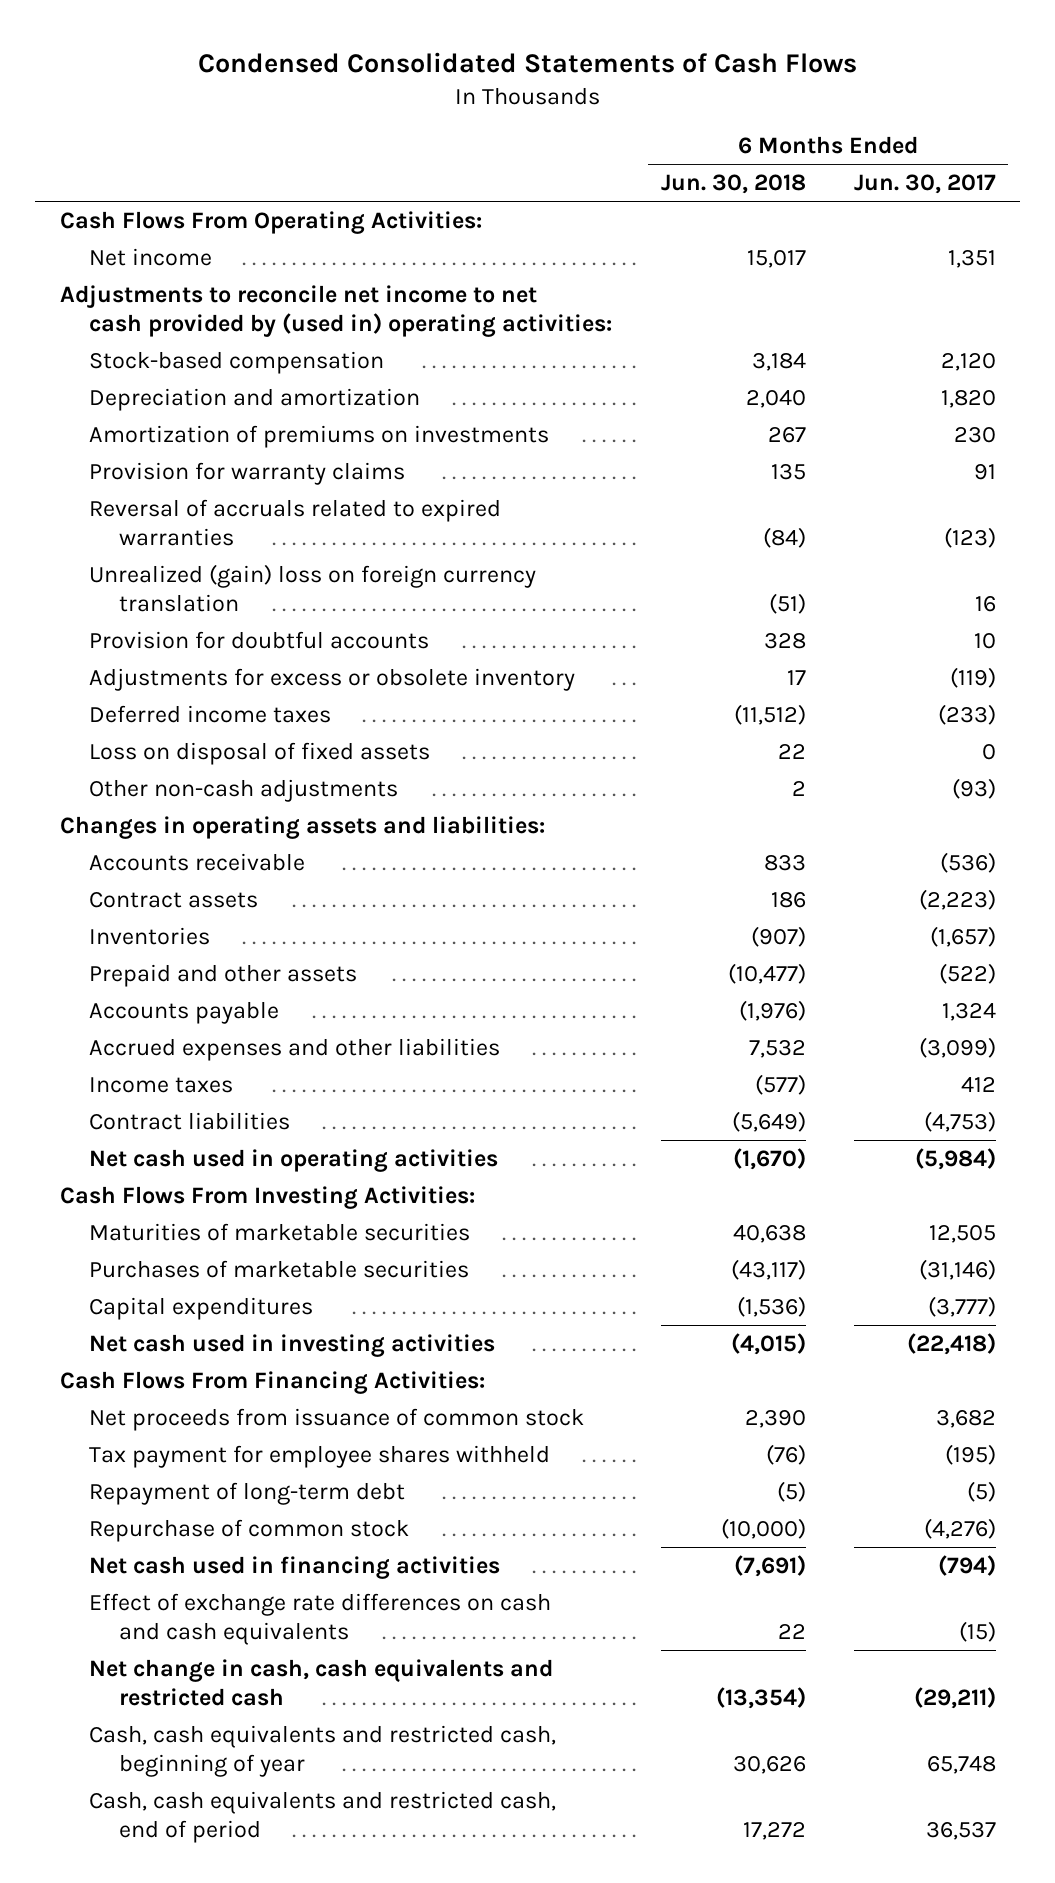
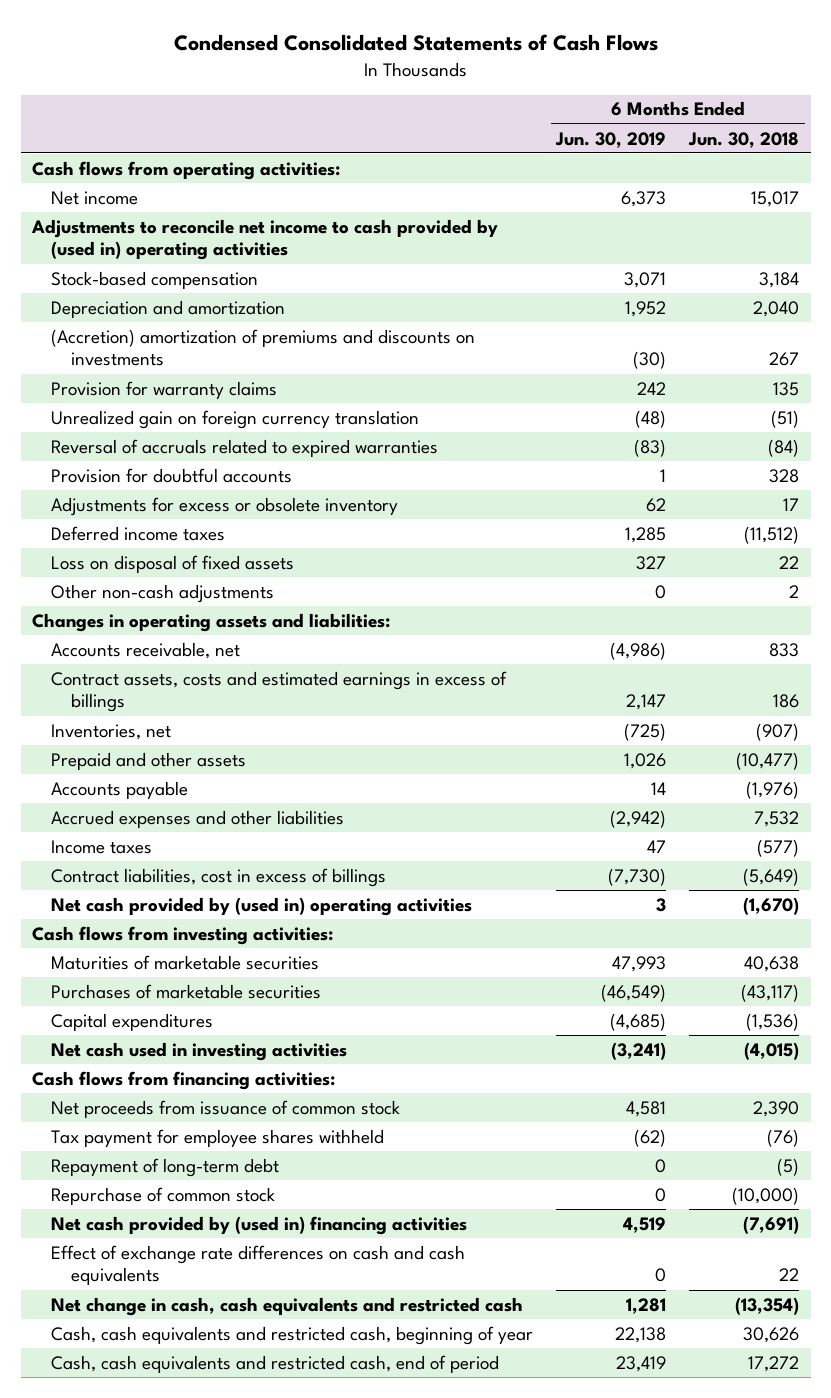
[853,174,996,195] Jun. 30, 2017 -> none
none -> [555,131,667,148] Jun. 30, 2019
[59,210,482,234] Cash Flows From Operating Activities: -> [31,160,340,180] Cash flows from operating activities:
[59,284,613,338] Adjustments to reconcile net income to net cash provided by (used in) operating activities: -> [30,218,498,261] Adjustments to reconcile net income to cash provided by (used in) operating activities
[89,424,550,448] Amortization of premiums on investments -> [51,328,476,367] (Accretion) amortization of premiums and discounts on investments
none -> [51,409,420,429] Unrealized gain on foreign currency translation
[89,563,537,613] Unrealized (gain) loss on foreign currency translation -> none
[89,852,306,871] Accounts receivable -> [51,641,241,659] Accounts receivable, net
[89,891,259,908] Contract assets -> [51,670,508,713] Contract assets, costs and estimated earnings in excess of billings
[89,926,211,945] Inventories -> [51,723,172,740] Inventories, net
[89,1111,291,1130] Contract liabilities -> [51,867,387,887] Contract liabilities, cost in excess of billings
[89,1148,499,1172] Net cash used in operating activities -> [51,896,473,916] Net cash provided by (used in) operating activities
[59,1185,475,1209] Cash Flows From Investing Activities: -> [31,925,333,945] Cash flows from investing activities:
[59,1370,485,1394] Cash Flows From Financing Activities: -> [31,1070,335,1090] Cash flows from financing activities:
[89,1555,501,1579] Net cash used in financing activities -> [51,1215,468,1235] Net cash provided by (used in) financing activities

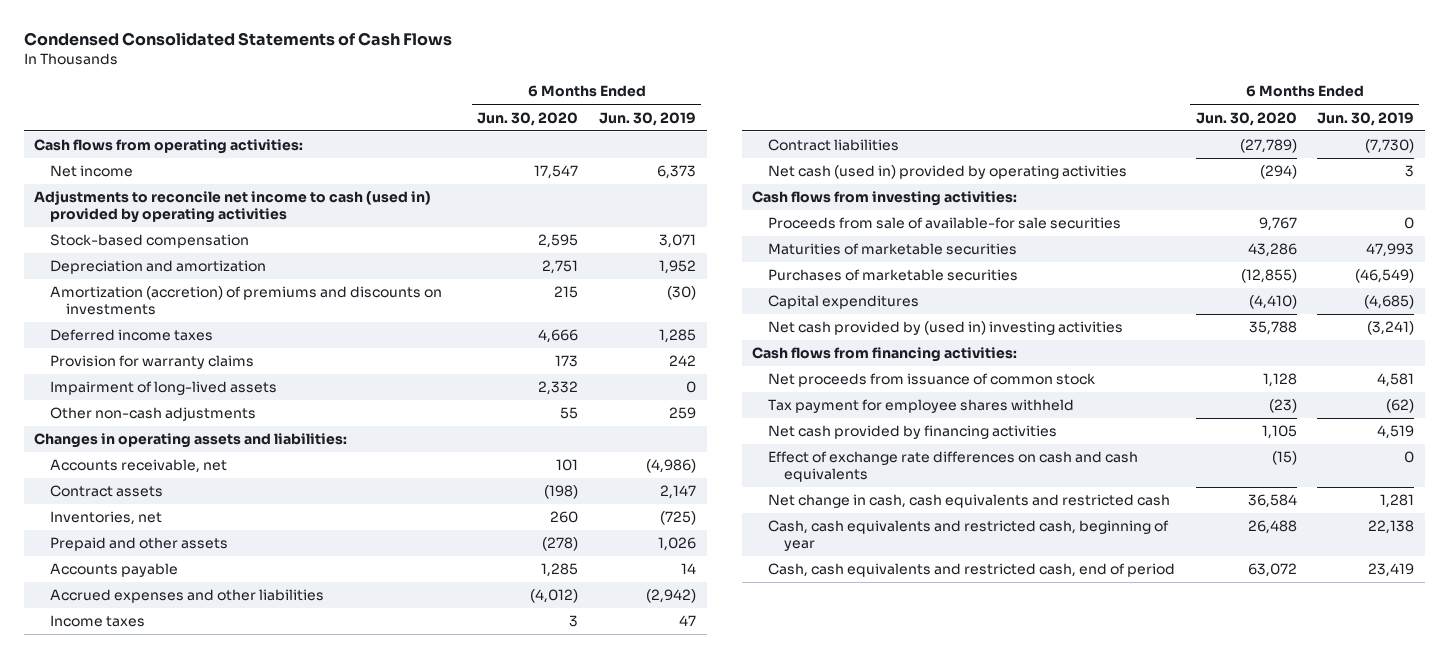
[688,131,800,148] Jun. 30, 2018 -> none
none -> [477,111,579,126] Jun. 30, 2020
[30,218,498,261] Adjustments to reconcile net income to cash provided by (used in) operating activities -> [33,191,431,224] Adjustments to reconcile net income to cash (used in) provided by operating activities
[51,409,420,429] Unrealized gain on foreign currency translation -> none
[51,438,439,457] Reversal of accruals related to expired warranties -> none
[51,467,293,483] Provision for doubtful accounts -> none
[51,496,399,516] Adjustments for excess or obsolete inventory -> none
[51,328,476,367] (Accretion) amortization of premiums and discounts on investments -> [49,286,442,316] Amortization (accretion) of premiums and discounts on investments
[51,554,295,573] Loss on disposal of fixed assets -> none
[51,380,278,399] Provision for warranty claims -> [49,355,254,370] Provision for warranty claims
none -> [49,381,277,396] Impairment of long-lived assets
[655,584,667,599] 0 -> [669,407,697,420] 259
[51,670,508,713] Contract assets, costs and estimated earnings in excess of billings -> [49,485,163,498] Contract assets
[51,867,387,887] Contract liabilities, cost in excess of billings -> [767,139,899,152] Contract liabilities
[51,896,473,916] Net cash provided by (used in) operating activities -> [767,165,1127,180] Net cash (used in) provided by operating activities
none -> [767,217,1121,230] Proceeds from sale of available-for sale securities
[51,1041,348,1061] Net cash used in investing activities -> [767,321,1123,336] Net cash provided by (used in) investing activities
[51,1157,280,1177] Repayment of long-term debt -> none
[51,1186,276,1205] Repurchase of common stock -> none
[51,1215,468,1235] Net cash provided by (used in) financing activities -> [767,425,1057,440] Net cash provided by financing activities

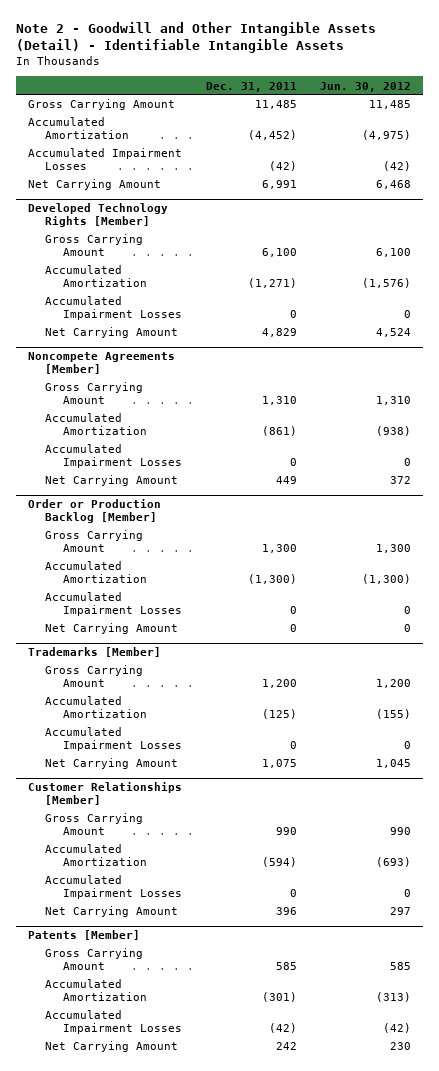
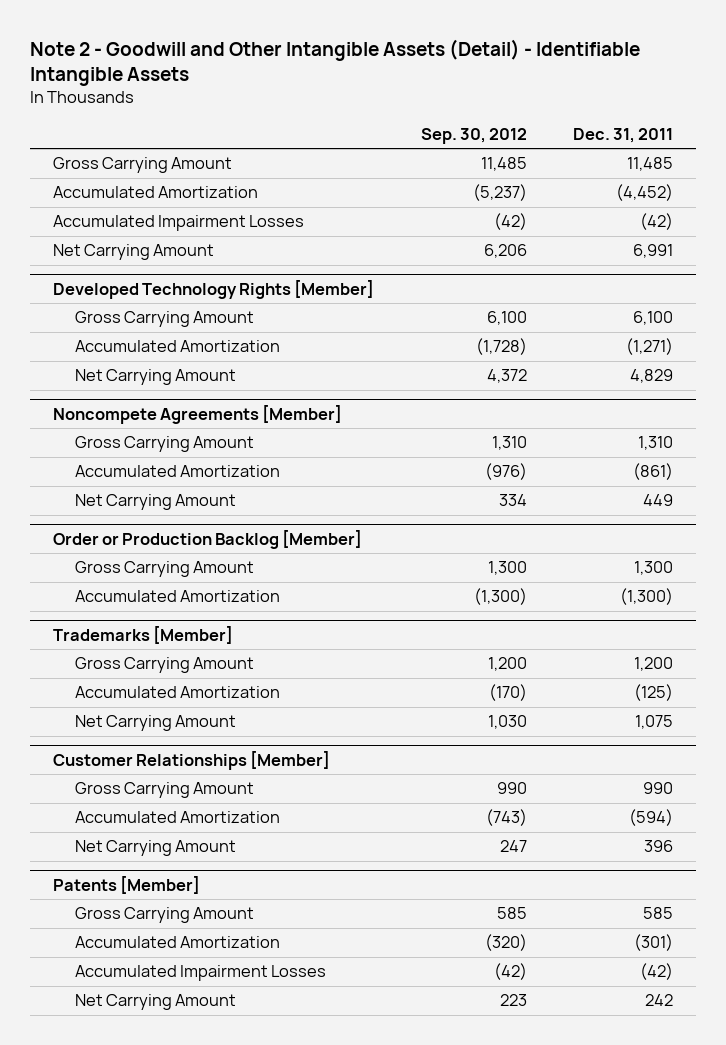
[320,81,412,92] Jun. 30, 2012 -> none
none -> [420,127,527,144] Sep. 30, 2012
[45,296,182,320] Accumulated Impairment Losses -> none
[45,444,182,468] Accumulated Impairment Losses -> none
[45,592,182,616] Accumulated Impairment Losses -> none
[45,623,179,635] Net Carrying Amount -> none
[45,727,182,751] Accumulated Impairment Losses -> none
[45,875,182,899] Accumulated Impairment Losses -> none

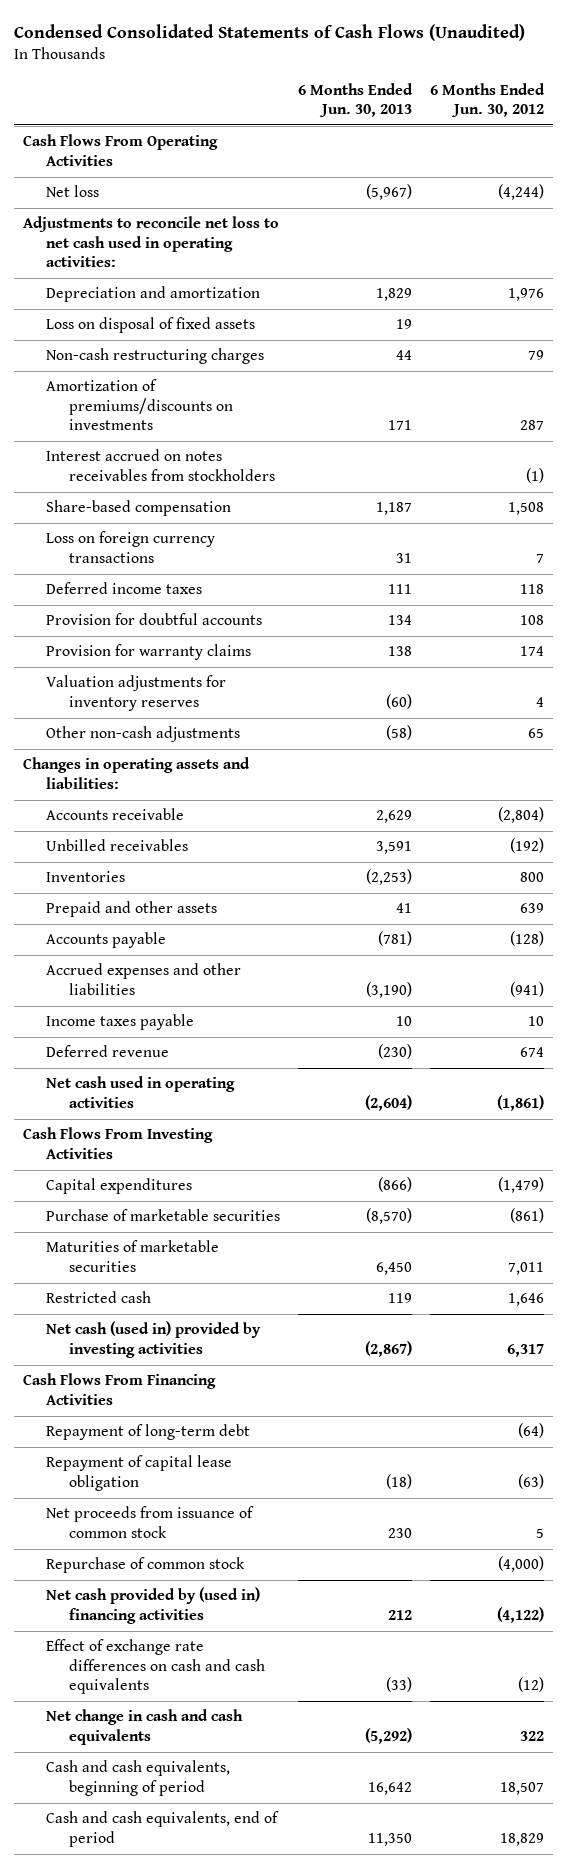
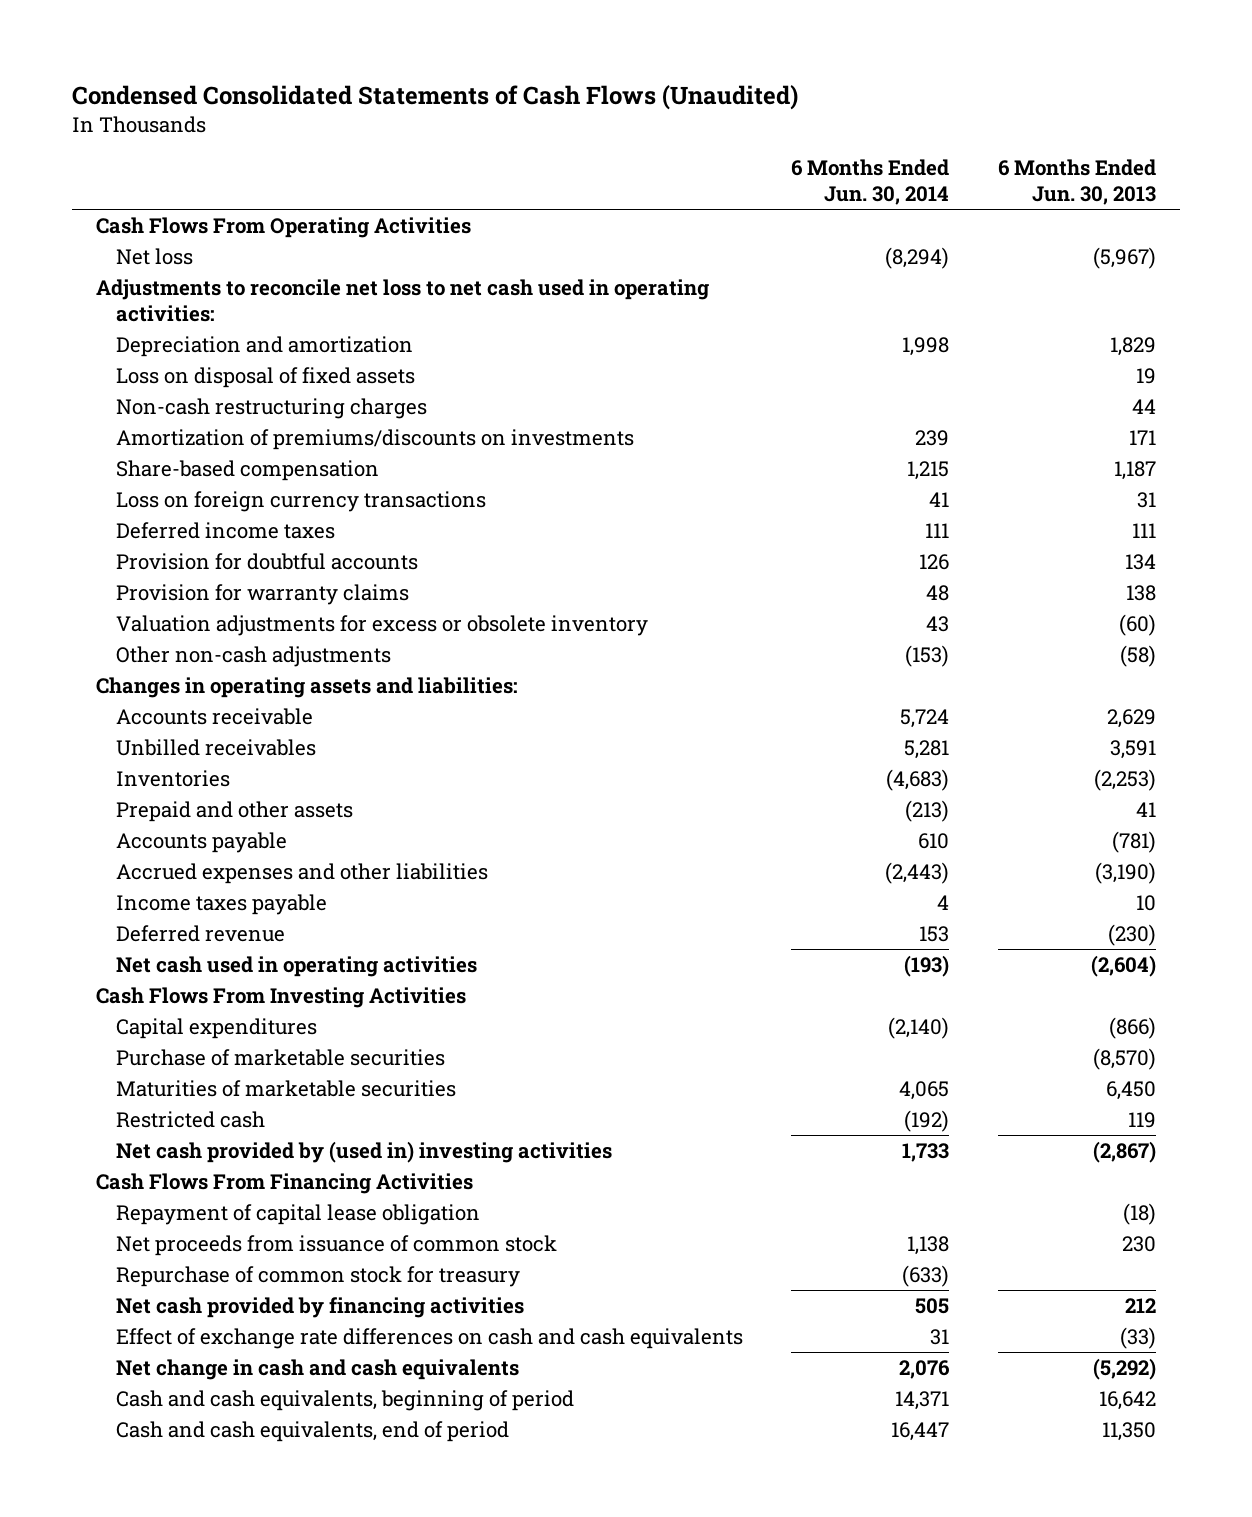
[430,82,546,117] 6 Months Ended Jun. 30, 2012 -> none
none -> [791,159,950,206] 6 Months Ended Jun. 30, 2014
[46,449,275,481] Interest accrued on notes receivables from stockholders -> none
[46,675,227,711] Valuation adjustments for inventory reserves -> [116,614,649,636] Valuation adjustments for excess or obsolete inventory
[46,1321,262,1358] Net cash (used in) provided by investing activities -> [116,1140,613,1163] Net cash provided by (used in) investing activities
[46,1424,251,1441] Repayment of long-term debt -> none
[46,1557,246,1574] Repurchase of common stock -> [116,1265,521,1287] Repurchase of common stock for treasury
[46,1587,261,1624] Net cash provided by (used in) financing activities -> [116,1296,525,1318] Net cash provided by financing activities

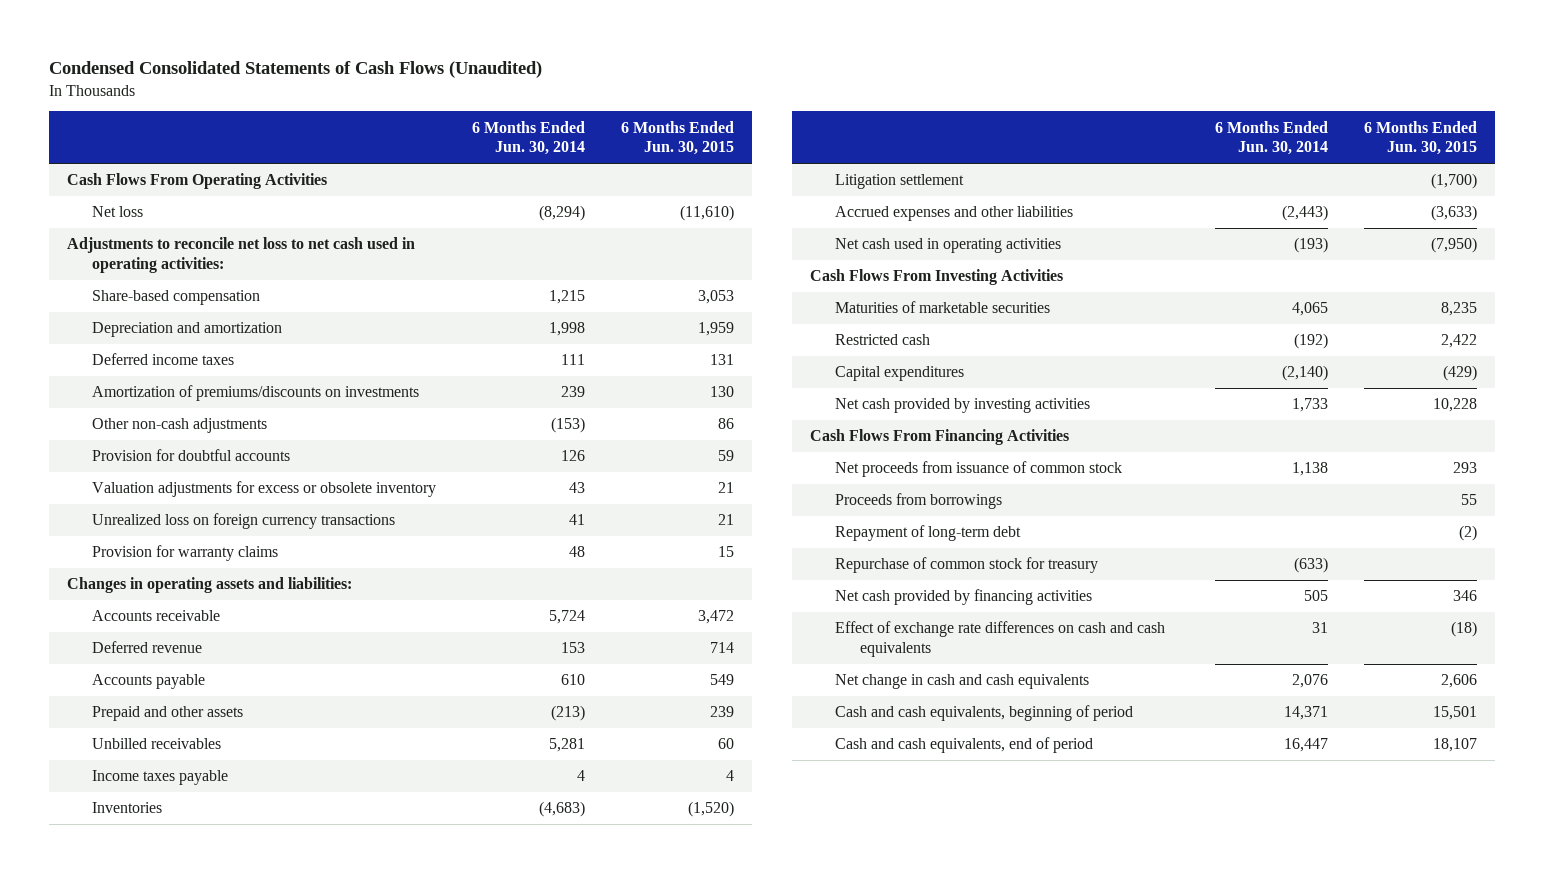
[997,159,1156,206] 6 Months Ended Jun. 30, 2013 -> none
none -> [621,120,735,156] 6 Months Ended Jun. 30, 2015
[116,366,416,388] Loss on disposal of fixed assets -> none
[116,397,428,419] Non-cash restructuring charges -> none
[116,490,487,512] Loss on foreign currency transactions -> none
[116,335,414,357] Depreciation and amortization -> [92,322,283,338] Depreciation and amortization
[116,428,635,450] Amortization of premiums/discounts on investments -> [92,385,420,402] Amortization of premiums/discounts on investments
[116,645,392,667] Other non-cash adjustments -> [92,418,268,434] Other non-cash adjustments
none -> [92,513,396,530] Unrealized loss on foreign currency transactions
[116,583,410,605] Provision for warranty claims -> [92,545,279,562] Provision for warranty claims
[116,924,286,942] Deferred revenue -> [92,641,203,654] Deferred revenue
[116,831,288,853] Accounts payable -> [92,674,206,690] Accounts payable
[116,800,354,822] Prepaid and other assets -> [92,706,244,722] Prepaid and other assets
[116,893,328,915] Income taxes payable -> [92,770,229,786] Income taxes payable
none -> [834,174,964,190] Litigation settlement
[116,1048,446,1066] Purchase of marketable securities -> none
[116,1017,318,1039] Capital expenditures -> [834,366,964,382] Capital expenditures
[116,1140,613,1163] Net cash provided by (used in) investing activities -> [834,398,1090,414] Net cash provided by investing activities
[116,1203,481,1225] Repayment of capital lease obligation -> none
none -> [834,493,1002,510] Proceeds from borrowings
none -> [834,525,1021,542] Repayment of long-term debt

